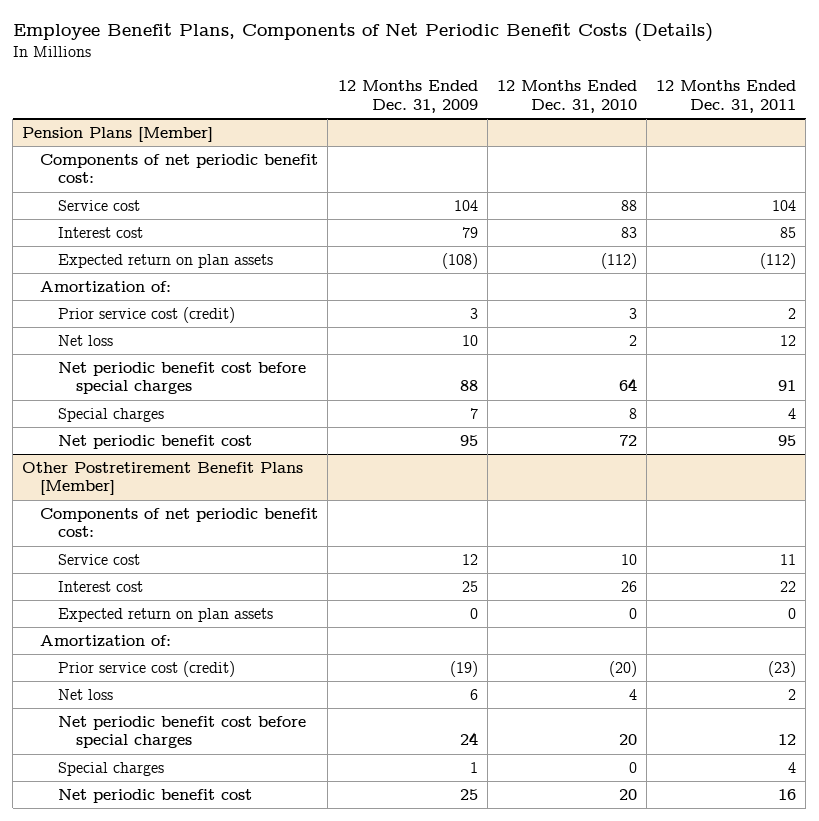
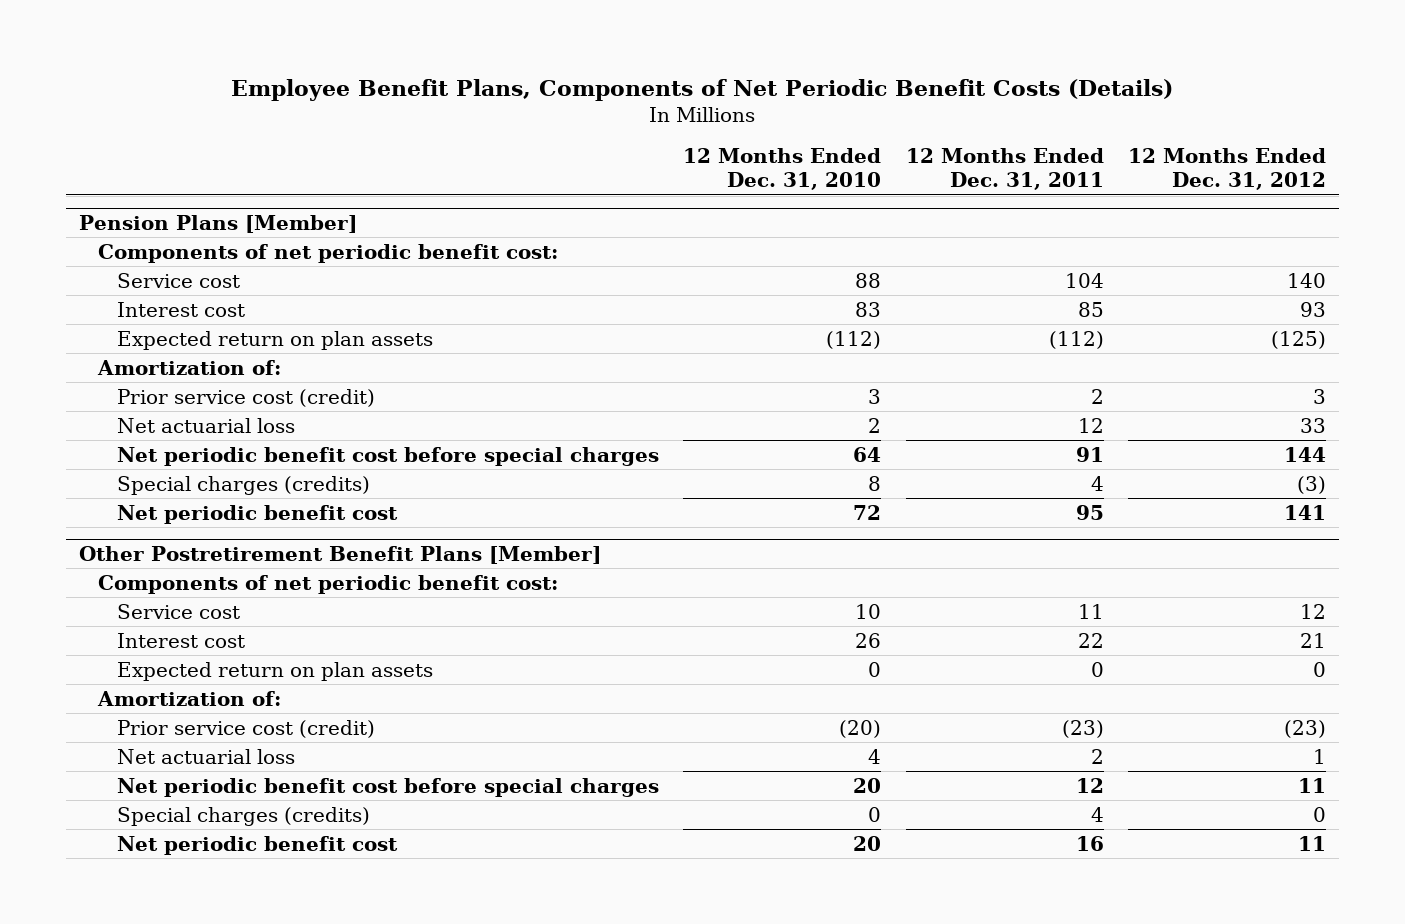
[337,80,478,114] 12 Months Ended Dec. 31, 2009 -> none
none -> [1128,148,1327,191] 12 Months Ended Dec. 31, 2012
[58,334,114,346] Net loss -> [116,417,295,433] Net actuarial loss
[58,407,165,422] Special charges -> [116,475,370,495] Special charges (credits)
[58,688,114,700] Net loss -> [116,748,295,764] Net actuarial loss
[58,761,165,776] Special charges -> [116,806,370,826] Special charges (credits)

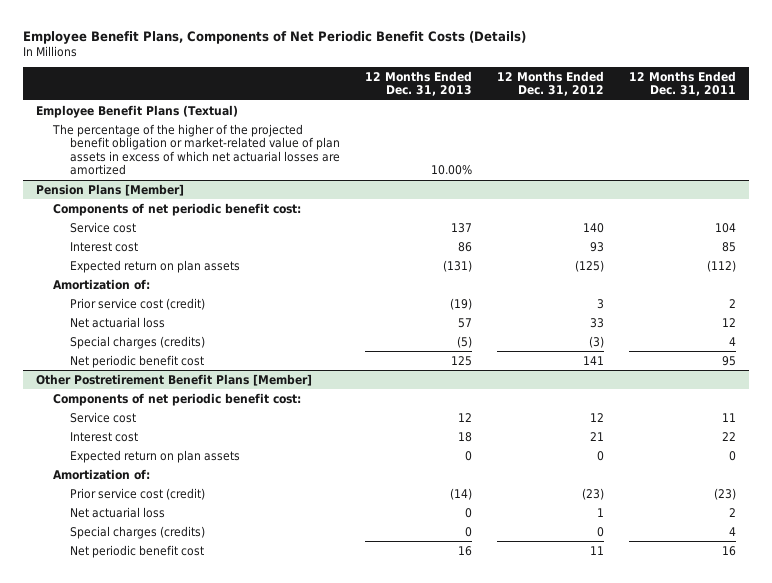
[683,148,882,191] 12 Months Ended Dec. 31, 2010 -> none
none -> [364,70,472,97] 12 Months Ended Dec. 31, 2013
none -> [35,104,238,118] Employee Benefit Plans (Textual)
none -> [51,123,340,176] The percentage of the higher of the projected benefit obligation or market-related value of plan assets in excess of which net actuarial losses are amortized
[116,446,659,466] Net periodic benefit cost before special charges -> none
[116,777,659,797] Net periodic benefit cost before special charges -> none

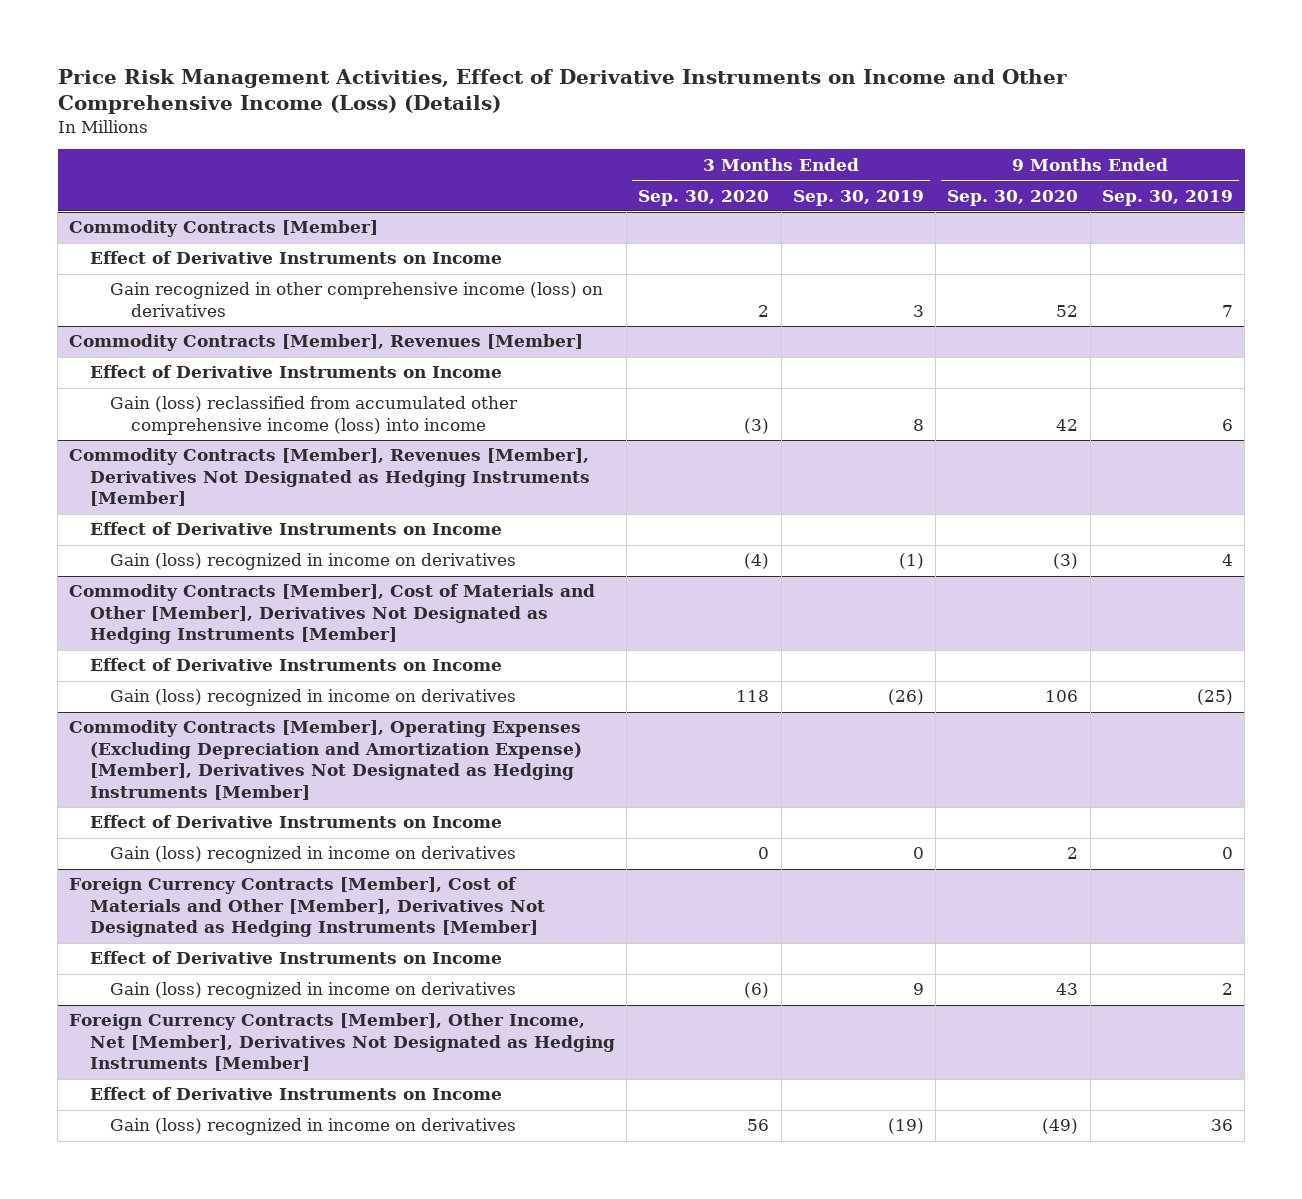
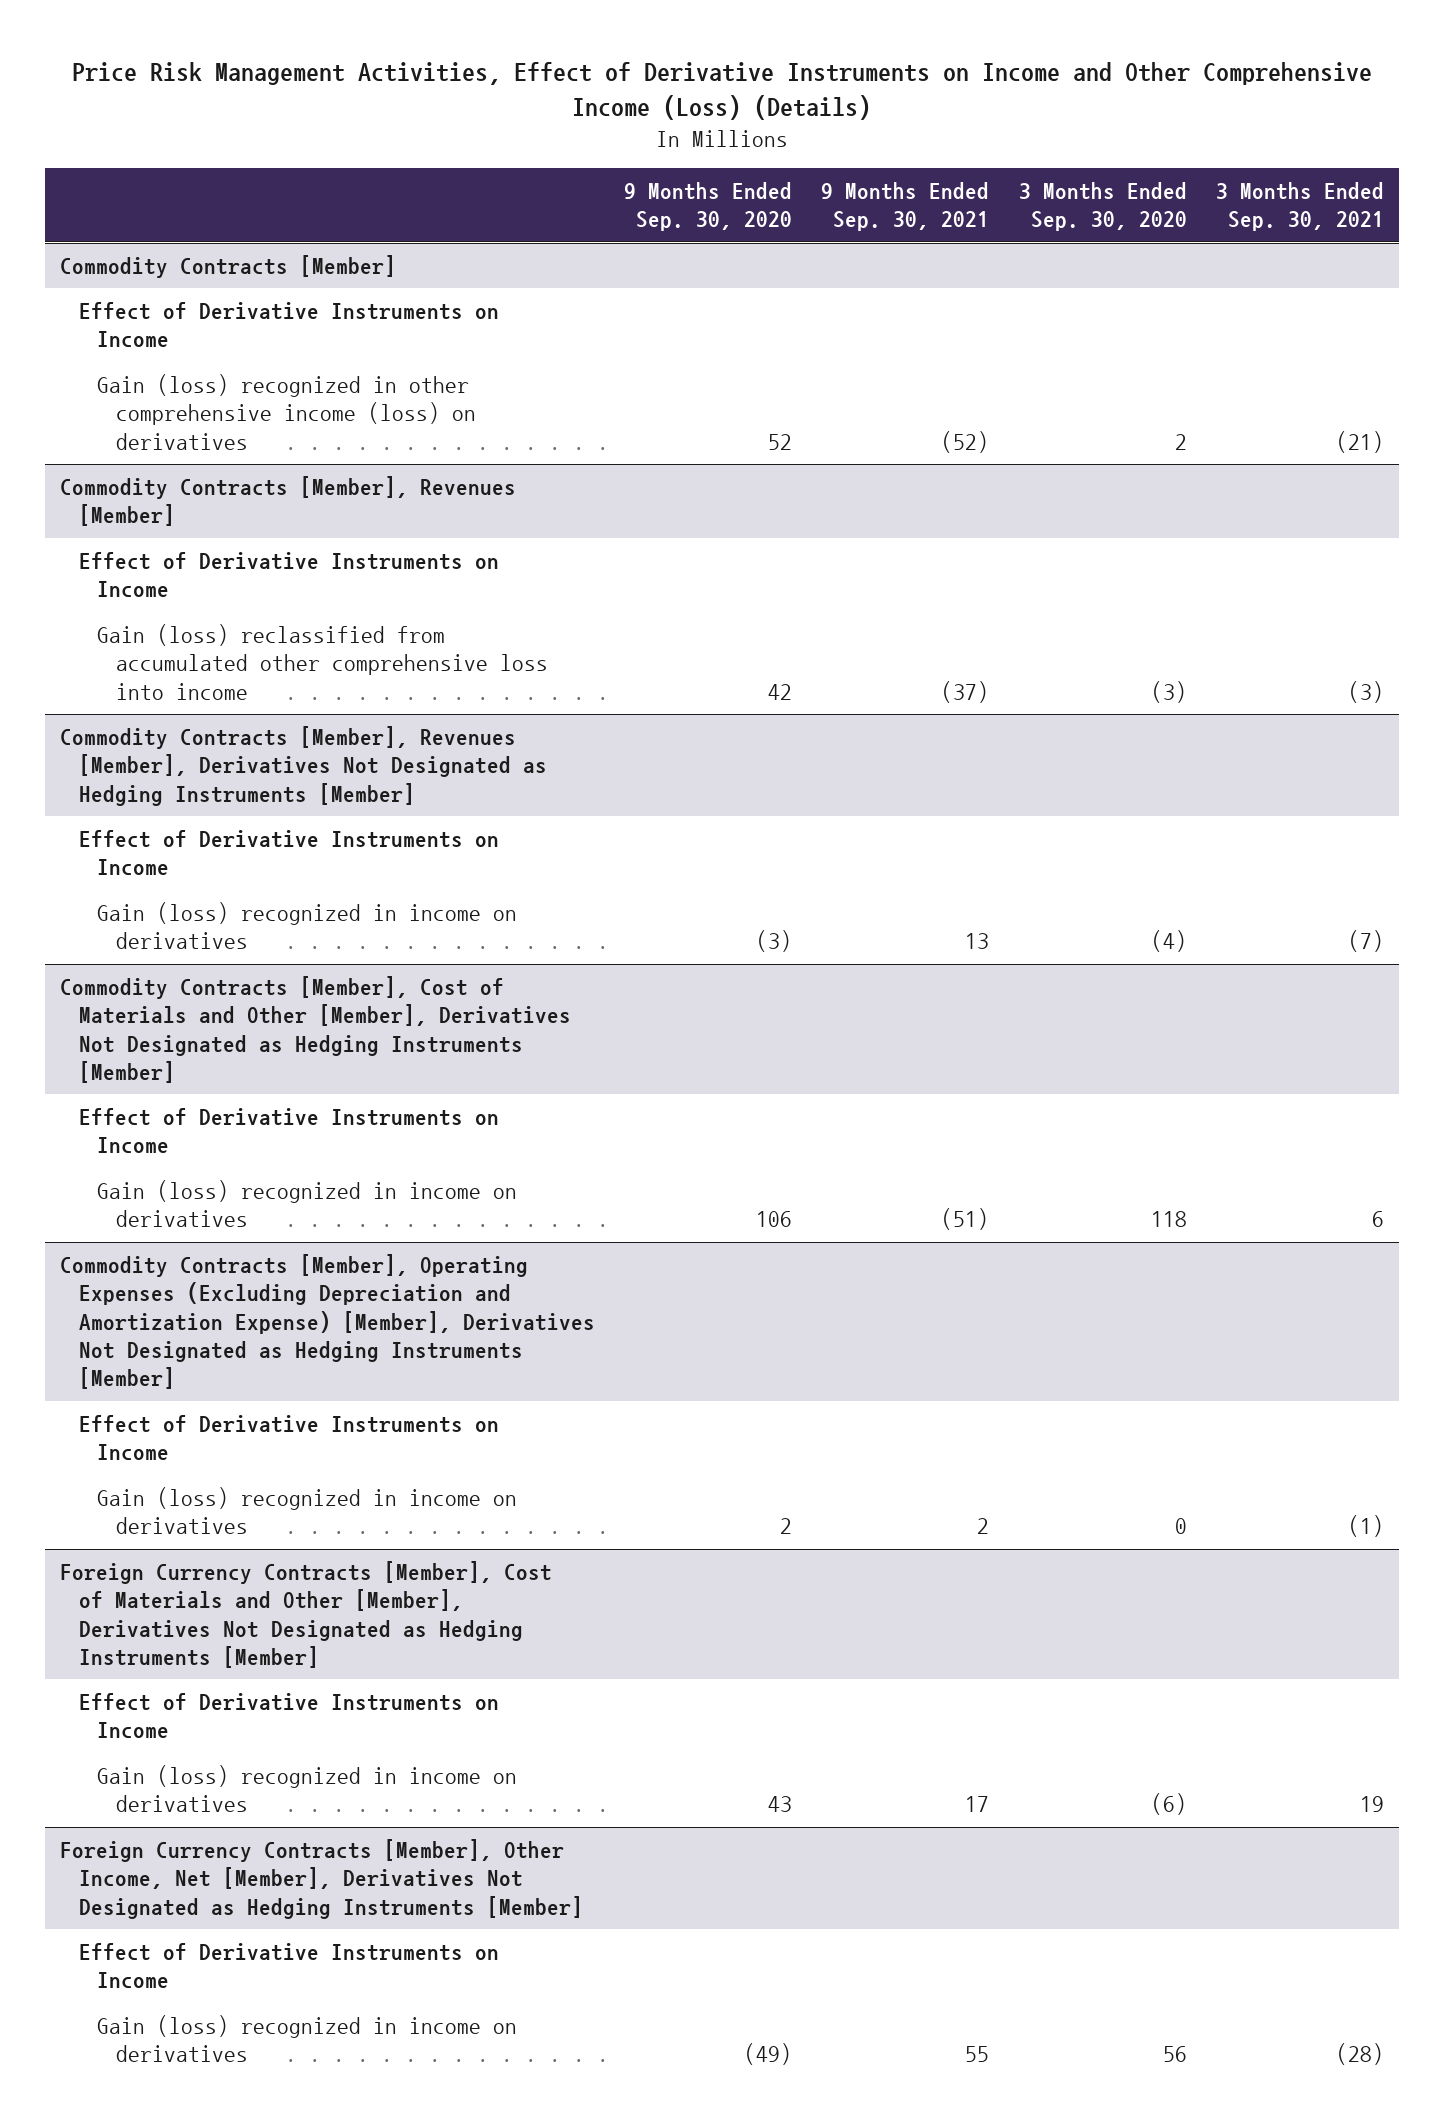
[792,189,924,206] Sep. 30, 2019 -> none
[1101,189,1233,206] Sep. 30, 2019 -> none
none -> [821,181,990,232] 9 Months Ended Sep. 30, 2021
none -> [1215,181,1384,232] 3 Months Ended Sep. 30, 2021
[110,282,604,317] Gain recognized in other comprehensive income (loss) on derivatives -> [97,373,477,450] Gain (loss) recognized in other comprehensive income (loss) on derivatives
[110,396,519,435] Gain (loss) reclassified from accumulated other comprehensive income (loss) into income -> [97,623,549,700] Gain (loss) reclassified from accumulated other comprehensive loss into income

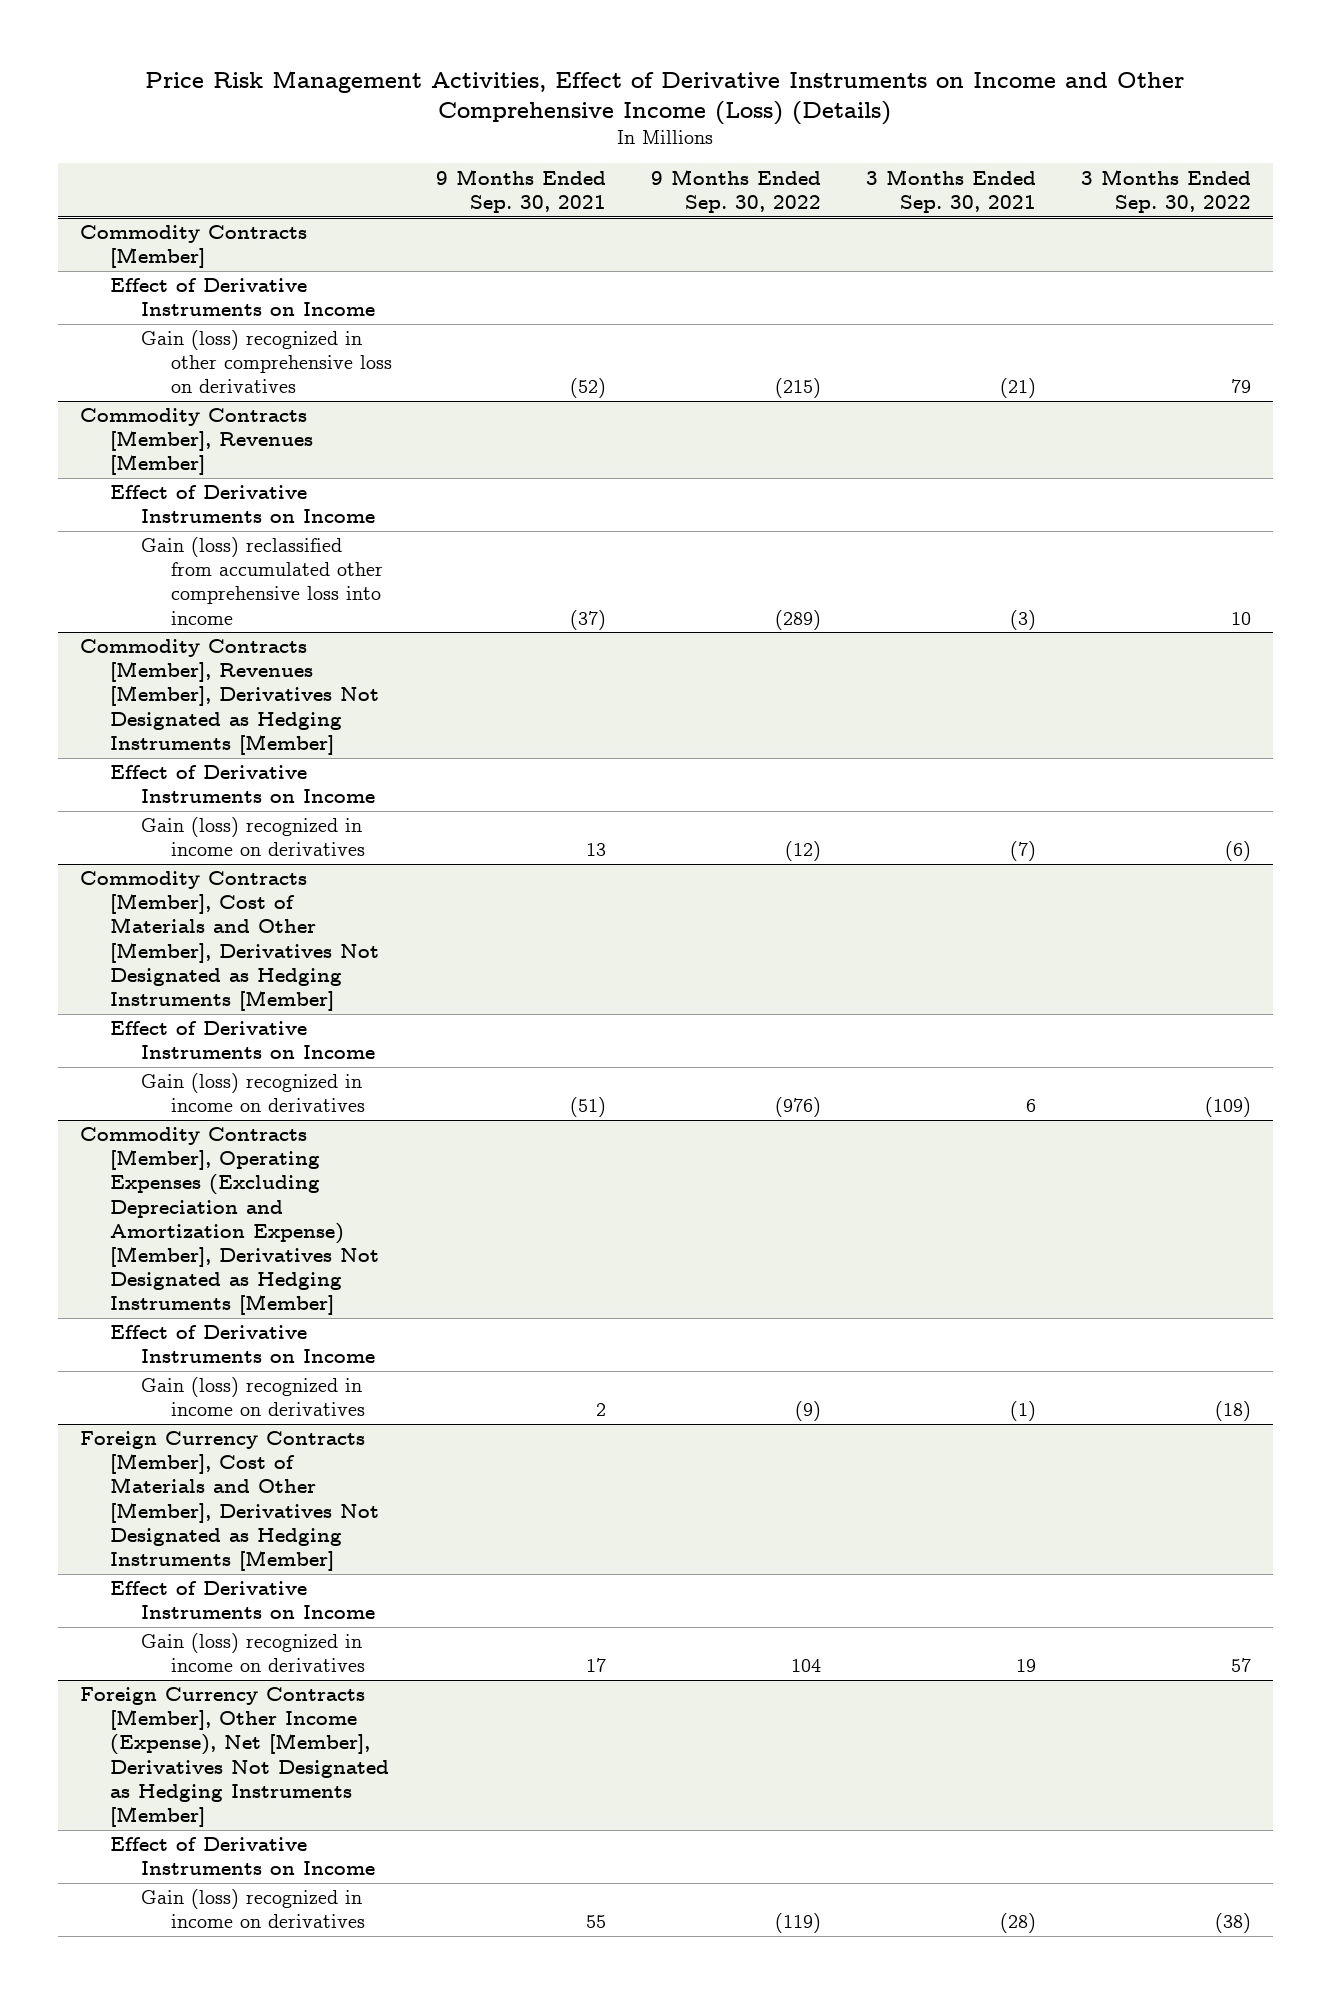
[623,181,792,232] 9 Months Ended Sep. 30, 2020 -> none
[1018,181,1187,232] 3 Months Ended Sep. 30, 2020 -> none
none -> [651,168,822,213] 9 Months Ended Sep. 30, 2022
none -> [1080,168,1251,213] 3 Months Ended Sep. 30, 2022
[97,373,477,450] Gain (loss) recognized in other comprehensive income (loss) on derivatives -> [140,330,392,394] Gain (loss) recognized in other comprehensive loss on derivatives
[59,1838,583,1919] Foreign Currency Contracts [Member], Other Income, Net [Member], Derivatives Not Designated as Hedging Instruments [Member] -> [80,1687,390,1827] Foreign Currency Contracts [Member], Other Income (Expense), Net [Member], Derivatives Not Designated as Hedging Instruments [Member]

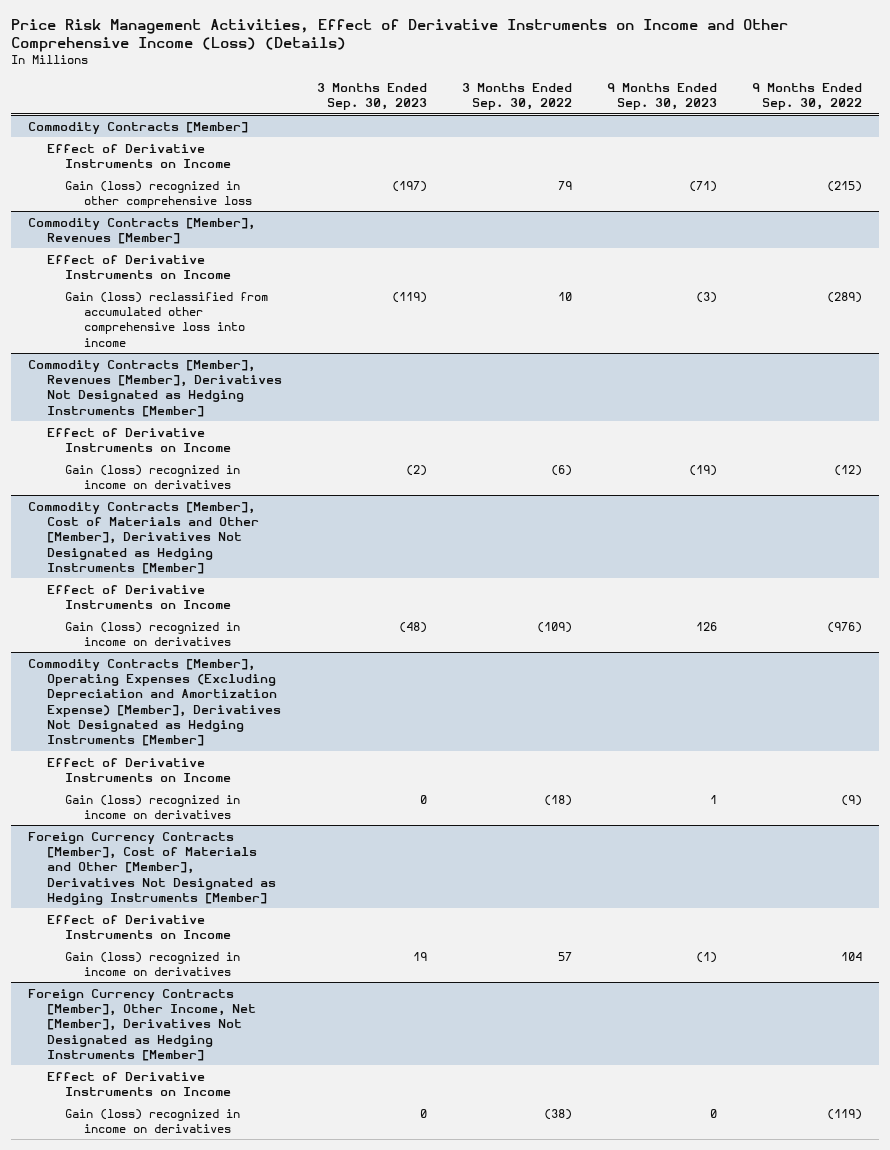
[436,168,607,213] 9 Months Ended Sep. 30, 2021 -> none
[865,168,1036,213] 3 Months Ended Sep. 30, 2021 -> none
none -> [316,82,427,111] 3 Months Ended Sep. 30, 2023
none -> [606,82,717,111] 9 Months Ended Sep. 30, 2023
[140,330,392,394] Gain (loss) recognized in other comprehensive loss on derivatives -> [65,180,253,208] Gain (loss) recognized in other comprehensive loss
[80,1687,390,1827] Foreign Currency Contracts [Member], Other Income (Expense), Net [Member], Derivatives Not Designated as Hedging Instruments [Member] -> [28,988,256,1061] Foreign Currency Contracts [Member], Other Income, Net [Member], Derivatives Not Designated as Hedging Instruments [Member]

